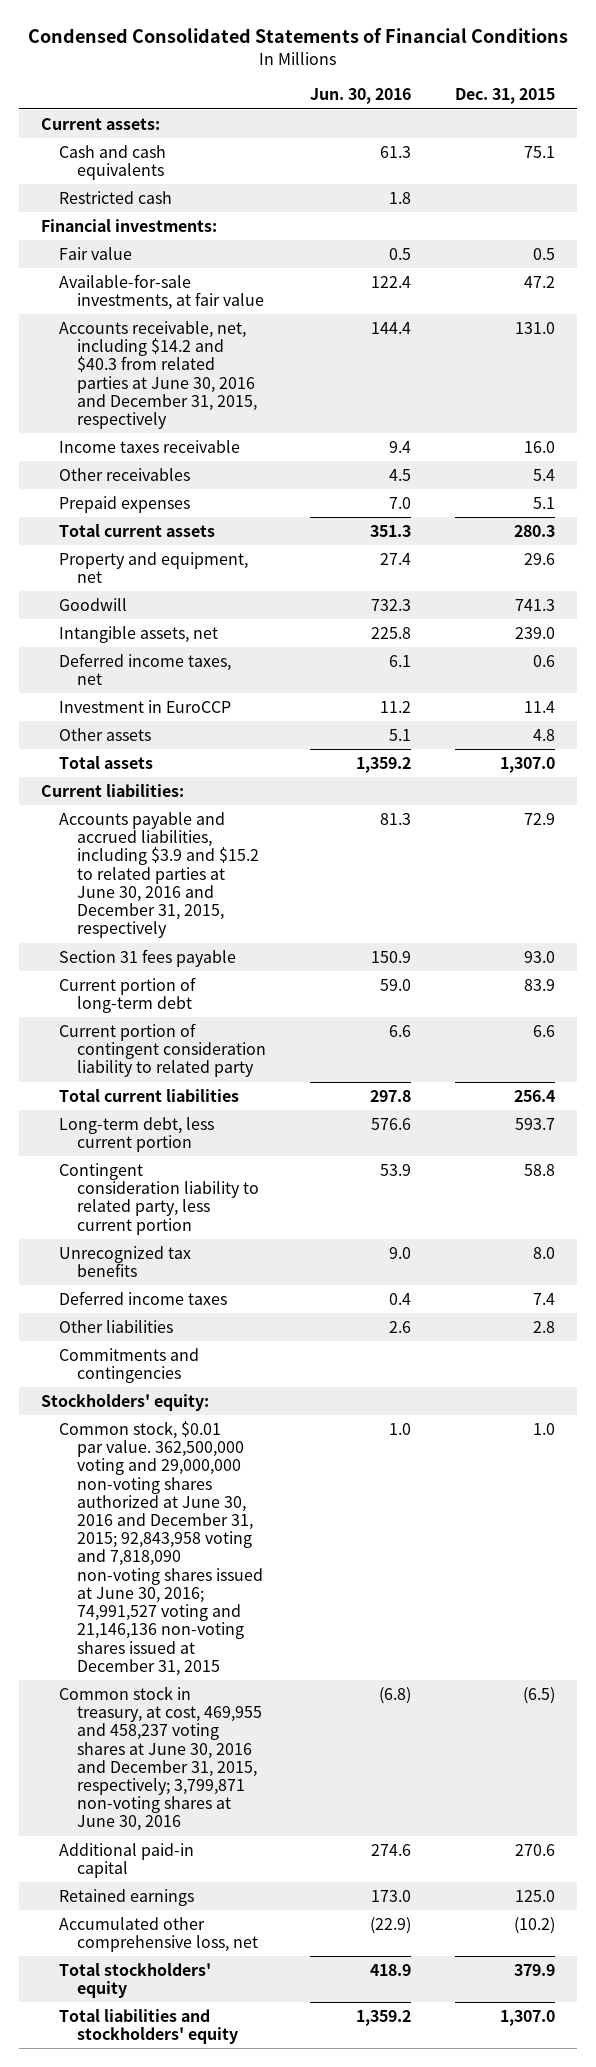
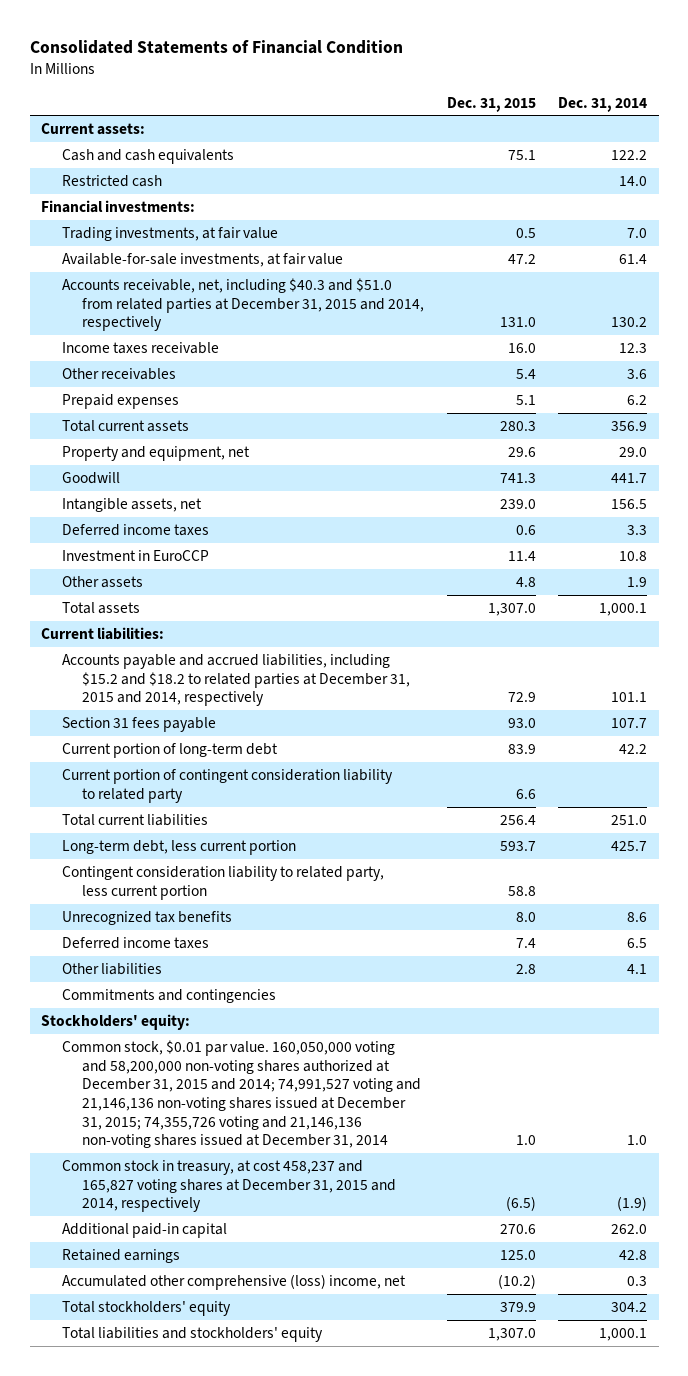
[27,28,568,44] Condensed Consolidated Statements of Financial Conditions -> [29,40,403,55] Consolidated Statements of Financial Condition
[309,88,411,105] Jun. 30, 2016 -> none
none -> [558,96,648,112] Dec. 31, 2014
[58,246,132,260] Fair value -> [61,226,278,241] Trading investments, at fair value
[58,320,257,429] Accounts receivable, net, including $14.2 and $40.3 from related parties at June 30, 2016 and December 31, 2015, respectively -> [61,277,425,332] Accounts receivable, net, including $40.3 and $51.0 from related parties at December 31, 2015 and 2014, respectively
[58,652,231,686] Deferred income taxes, net -> [61,523,209,536] Deferred income taxes
[58,811,259,939] Accounts payable and accrued liabilities, including $3.9 and $15.2 to related parties at June 30, 2016 and December 31, 2015, respectively -> [61,653,411,707] Accounts payable and accrued liabilities, including $15.2 and $18.2 to related parties at December 31, 2015 and 2014, respectively
[58,1420,263,1676] Common stock, $0.01 par value. 362,500,000 voting and 29,000,000 non-voting shares authorized at June 30, 2016 and December 31, 2015; 92,843,958 voting and 7,818,090 non-voting shares issued at June 30, 2016; 74,991,527 voting and 21,146,136 non-voting shares issued at December 31, 2015 -> [61,1039,422,1149] Common stock, $0.01 par value. 160,050,000 voting and 58,200,000 non-voting shares authorized at December 31, 2015 and 2014; 74,991,527 voting and 21,146,136 non-voting shares issued at December 31, 2015; 74,355,726 voting and 21,146,136 non-voting shares issued at December 31, 2014
[58,1685,262,1832] Common stock in treasury, at cost, 469,955 and 458,237 voting shares at June 30, 2016 and December 31, 2015, respectively; 3,799,871 non-voting shares at June 30, 2016 -> [61,1159,397,1213] Common stock in treasury, at cost 458,237 and 165,827 voting shares at December 31, 2015 and 2014, respectively
[58,1916,258,1953] Accumulated other comprehensive loss, net -> [61,1273,406,1290] Accumulated other comprehensive (loss) income, net

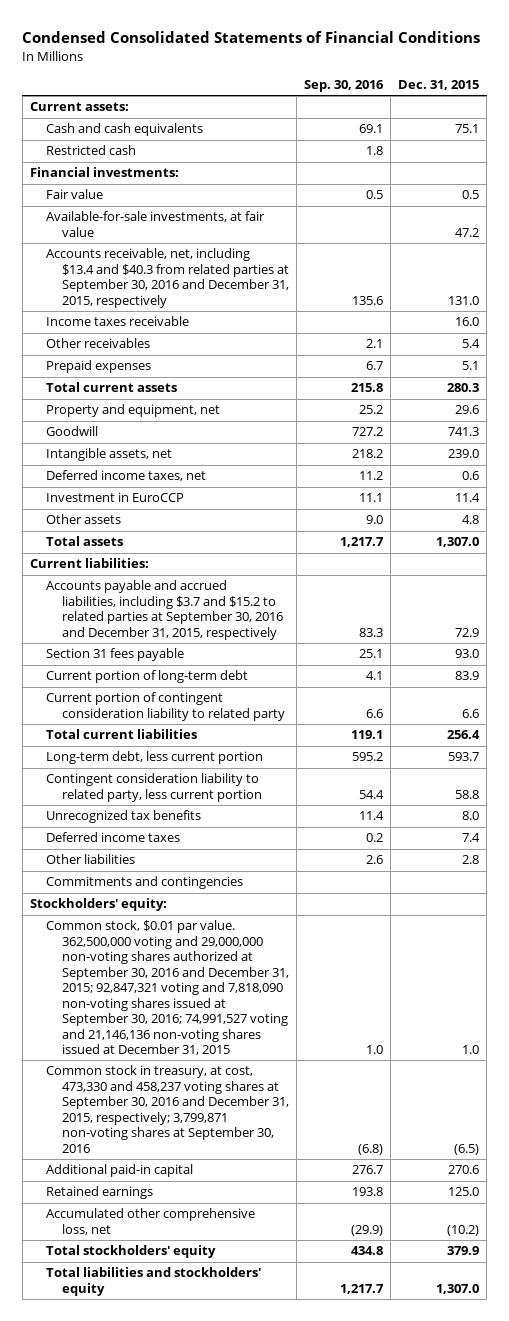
[29,40,403,55] Consolidated Statements of Financial Condition -> [22,30,481,43] Condensed Consolidated Statements of Financial Conditions
[558,96,648,112] Dec. 31, 2014 -> none
none -> [304,80,385,93] Sep. 30, 2016
[61,226,278,241] Trading investments, at fair value -> [46,189,104,200] Fair value
[61,277,425,332] Accounts receivable, net, including $40.3 and $51.0 from related parties at December 31, 2015 and 2014, respectively -> [46,248,290,308] Accounts receivable, net, including $13.4 and $40.3 from related parties at September 30, 2016 and December 31, 2015, respectively
[61,523,209,536] Deferred income taxes -> [46,470,207,482] Deferred income taxes, net
[61,653,411,707] Accounts payable and accrued liabilities, including $15.2 and $18.2 to related parties at December 31, 2015 and 2014, respectively -> [46,580,284,640] Accounts payable and accrued liabilities, including $3.7 and $15.2 to related parties at September 30, 2016 and December 31, 2015, respectively
[61,1039,422,1149] Common stock, $0.01 par value. 160,050,000 voting and 58,200,000 non-voting shares authorized at December 31, 2015 and 2014; 74,991,527 voting and 21,146,136 non-voting shares issued at December 31, 2015; 74,355,726 voting and 21,146,136 non-voting shares issued at December 31, 2014 -> [46,920,290,1056] Common stock, $0.01 par value. 362,500,000 voting and 29,000,000 non-voting shares authorized at September 30, 2016 and December 31, 2015; 92,847,321 voting and 7,818,090 non-voting shares issued at September 30, 2016; 74,991,527 voting and 21,146,136 non-voting shares issued at December 31, 2015
[61,1159,397,1213] Common stock in treasury, at cost 458,237 and 165,827 voting shares at December 31, 2015 and 2014, respectively -> [46,1065,290,1153] Common stock in treasury, at cost, 473,330 and 458,237 voting shares at September 30, 2016 and December 31, 2015, respectively; 3,799,871 non-voting shares at September 30, 2016
[61,1273,406,1290] Accumulated other comprehensive (loss) income, net -> [46,1208,256,1235] Accumulated other comprehensive loss, net

